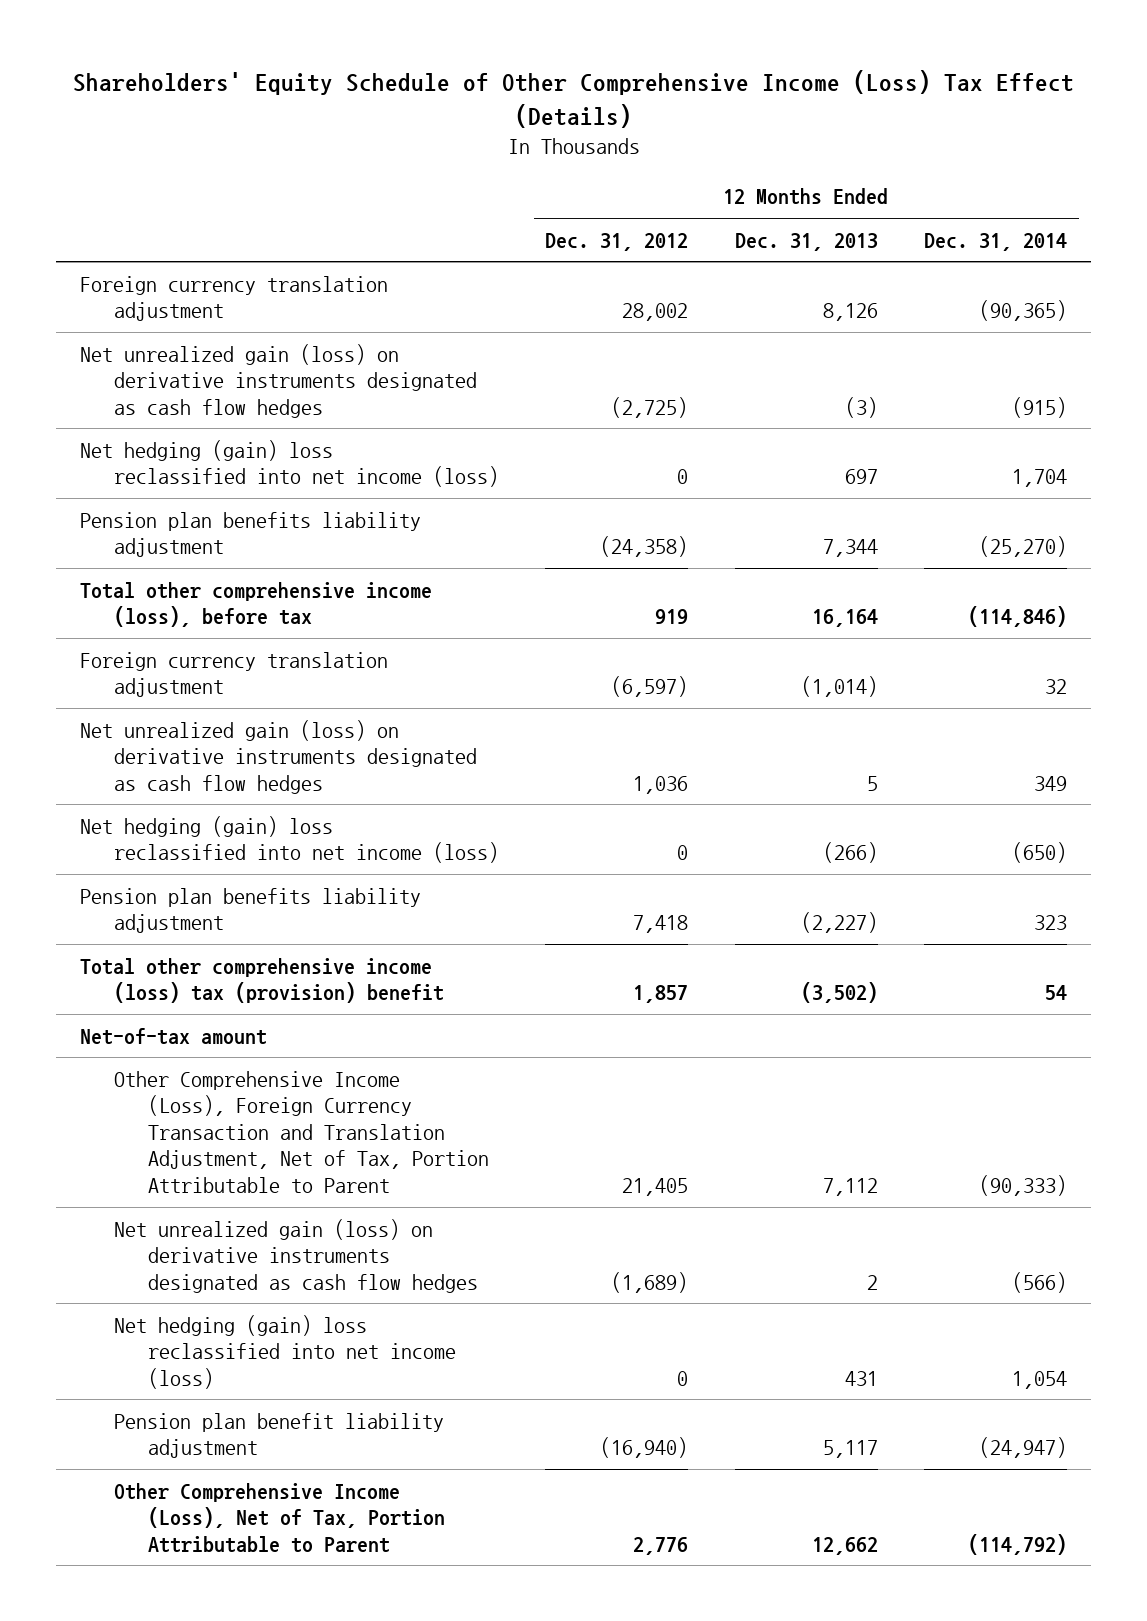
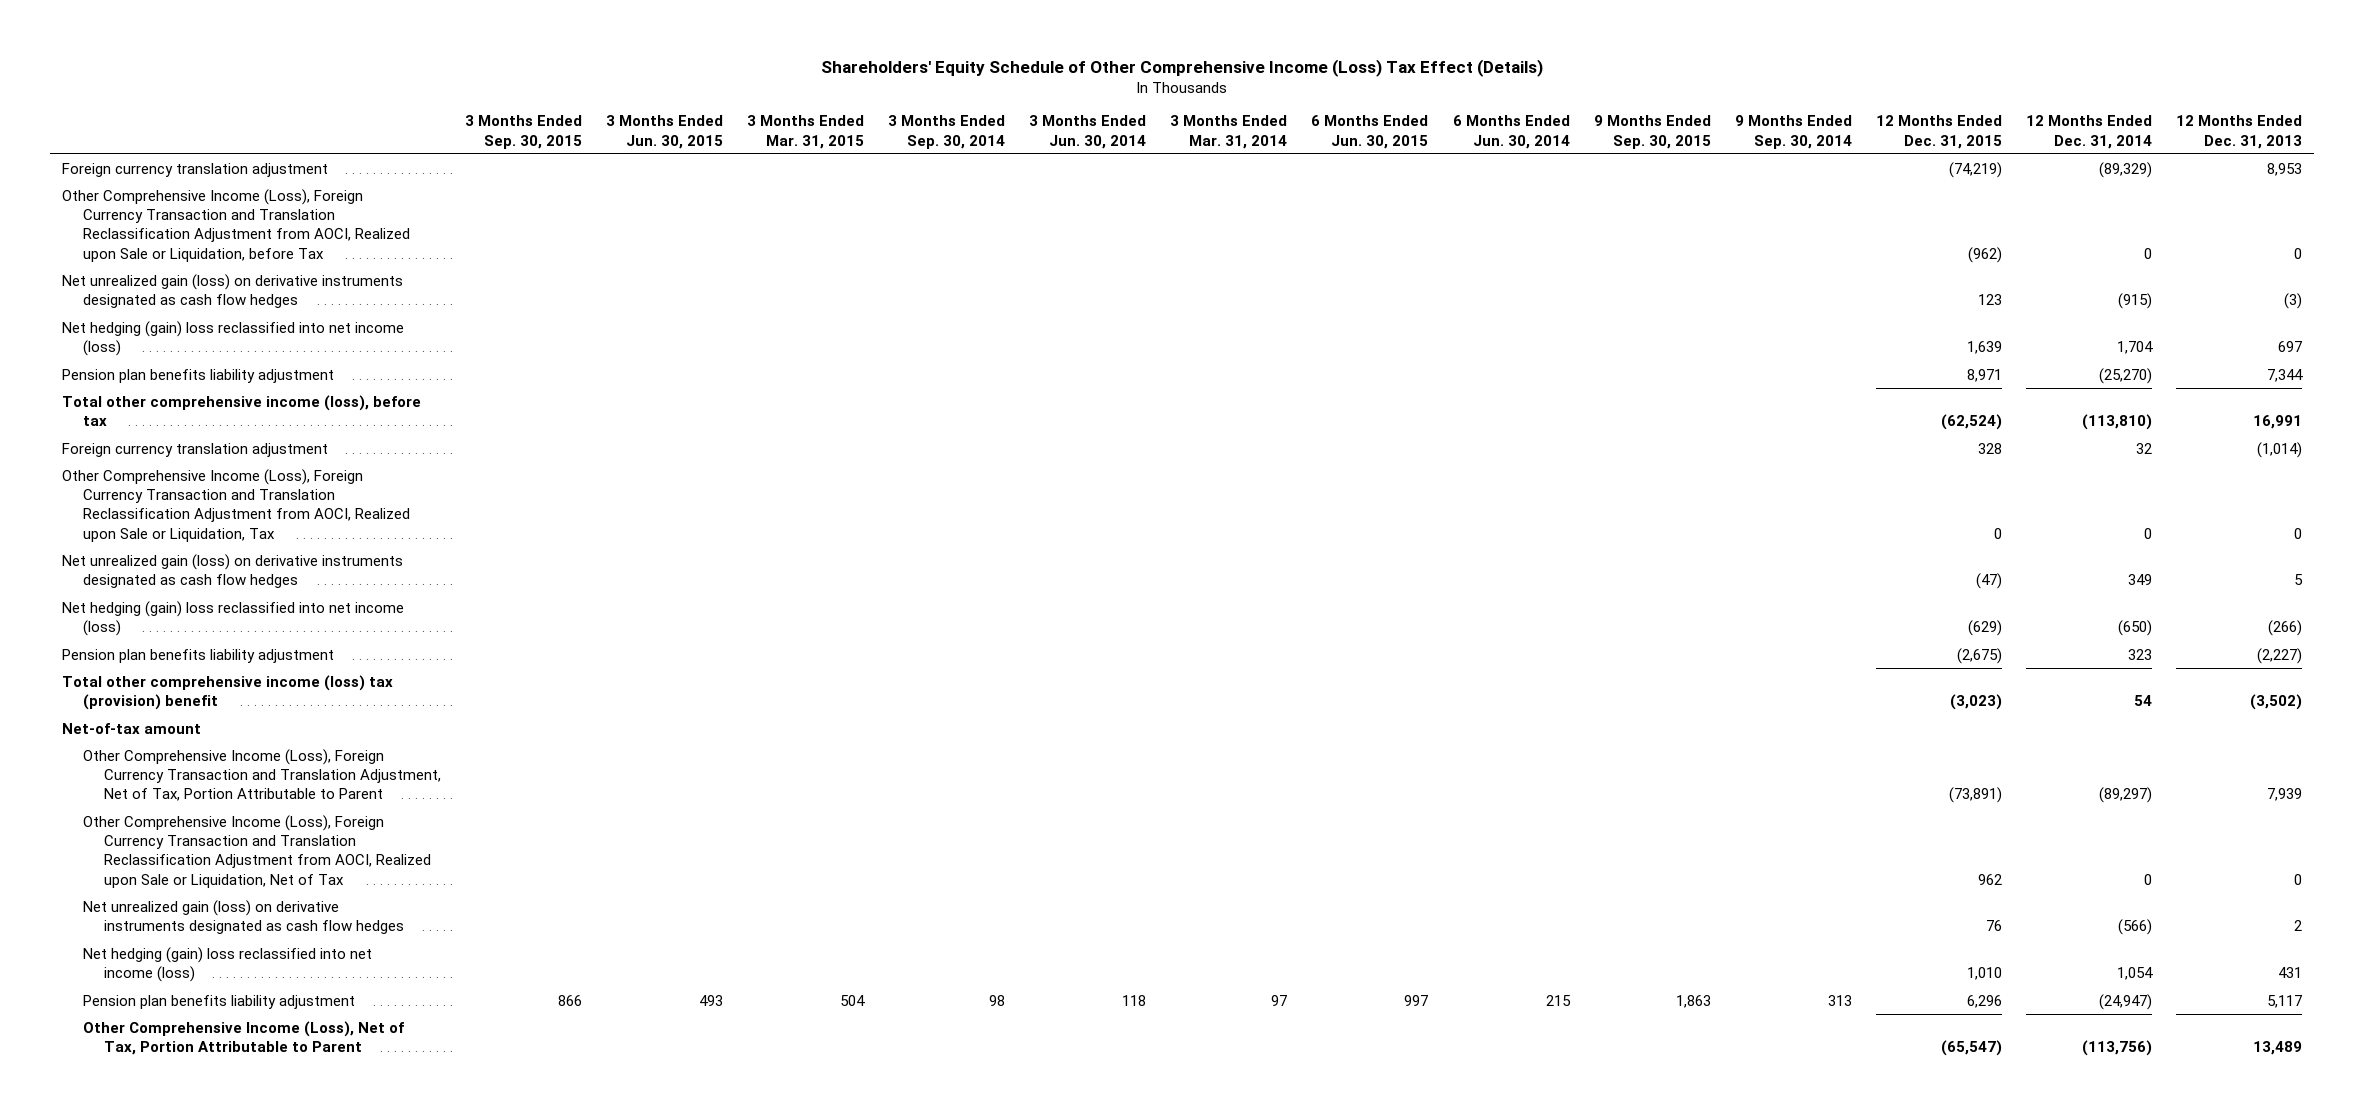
[545,232,689,251] Dec. 31, 2012 -> none
none -> [464,115,582,149] 3 Months Ended Sep. 30, 2015
none -> [605,115,723,149] 3 Months Ended Jun. 30, 2015
none -> [746,115,864,149] 3 Months Ended Mar. 31, 2015
none -> [888,115,1006,149] 3 Months Ended Sep. 30, 2014
none -> [1029,115,1147,149] 3 Months Ended Jun. 30, 2014
none -> [1170,115,1288,149] 3 Months Ended Mar. 31, 2014
none -> [1311,115,1429,149] 6 Months Ended Jun. 30, 2015
none -> [1452,115,1570,149] 6 Months Ended Jun. 30, 2014
none -> [1593,115,1711,149] 9 Months Ended Sep. 30, 2015
none -> [1734,115,1852,149] 9 Months Ended Sep. 30, 2014
none -> [1875,115,2002,149] 12 Months Ended Dec. 31, 2015
[822,303,878,322] 8,126 -> [2267,162,2303,176] 8,953
[979,300,1068,322] (90,365) -> [2099,161,2153,178] (89,329)
none -> [61,188,410,262] Other Comprehensive Income (Loss), Foreign Currency Transaction and Translation Reclassification Adjustment from AOCI, Realized upon Sale or Liquidation, before Tax
[811,609,878,628] 16,164 -> [2253,415,2303,430] 16,991
[968,606,1068,628] (114,846) -> [2082,414,2153,431] (113,810)
none -> [61,468,410,542] Other Comprehensive Income (Loss), Foreign Currency Transaction and Translation Reclassification Adjustment from AOCI, Realized upon Sale or Liquidation, Tax
[822,1177,878,1196] 7,112 -> [2267,788,2303,802] 7,939
[979,1174,1068,1196] (90,333) -> [2099,787,2153,804] (89,297)
none -> [82,814,431,888] Other Comprehensive Income (Loss), Foreign Currency Transaction and Translation Reclassification Adjustment from AOCI, Realized upon Sale or Liquidation, Net of Tax
[113,1412,444,1459] Pension plan benefit liability adjustment -> [82,994,355,1009] Pension plan benefits liability adjustment
[811,1536,878,1555] 12,662 -> [2253,1041,2303,1056] 13,489
[968,1533,1068,1555] (114,792) -> [2082,1040,2153,1057] (113,756)

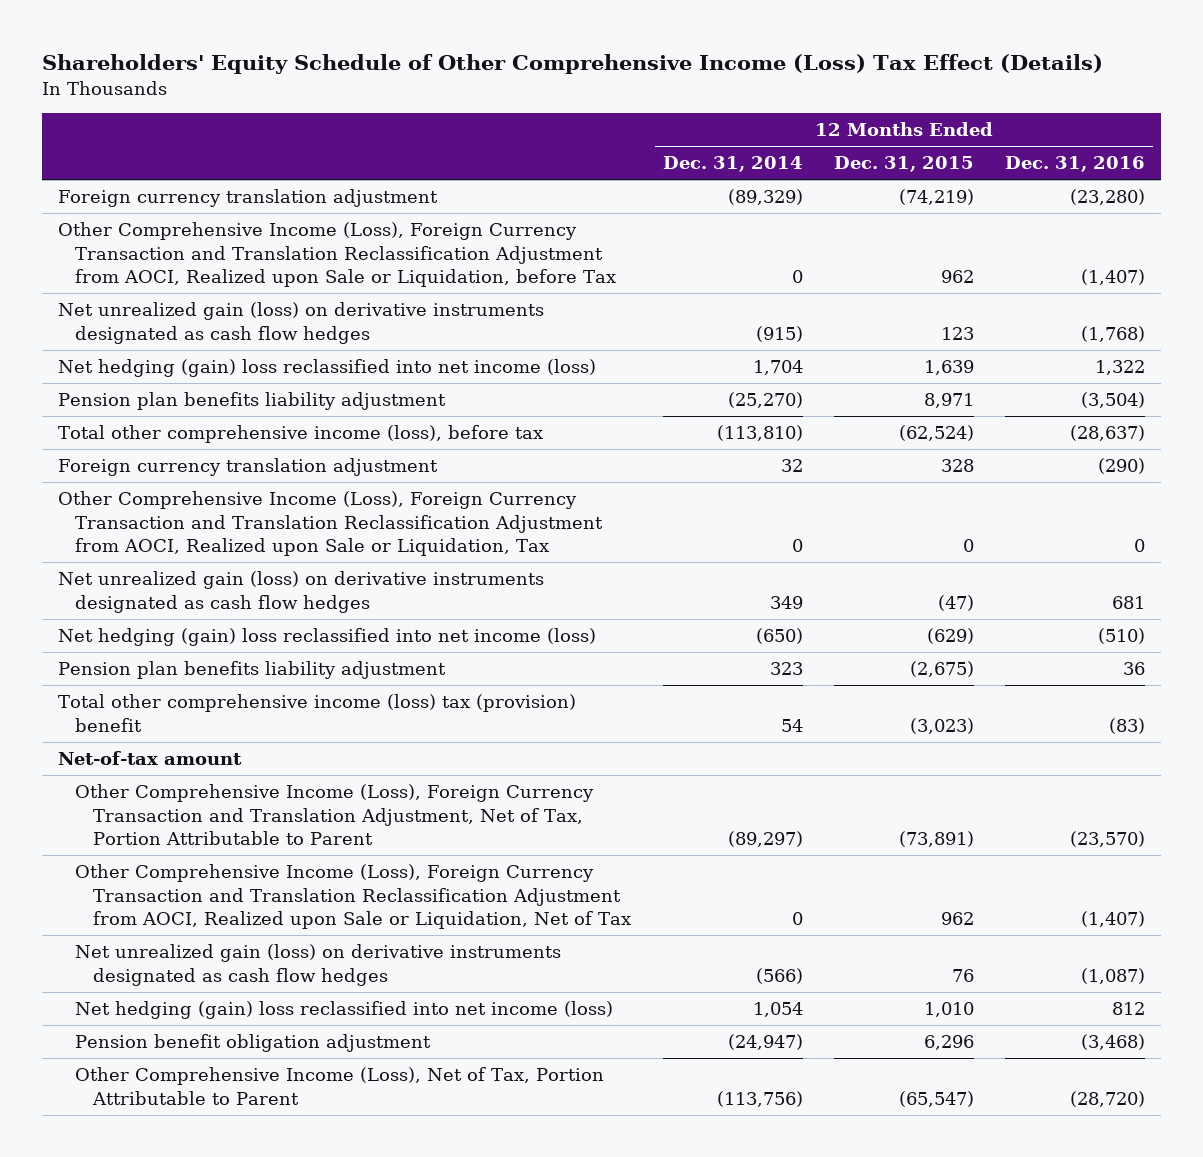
[464,115,582,149] 3 Months Ended Sep. 30, 2015 -> none
[605,115,723,149] 3 Months Ended Jun. 30, 2015 -> none
[746,115,864,149] 3 Months Ended Mar. 31, 2015 -> none
[888,115,1006,149] 3 Months Ended Sep. 30, 2014 -> none
[1029,115,1147,149] 3 Months Ended Jun. 30, 2014 -> none
[1170,115,1288,149] 3 Months Ended Mar. 31, 2014 -> none
[1311,115,1429,149] 6 Months Ended Jun. 30, 2015 -> none
[1452,115,1570,149] 6 Months Ended Jun. 30, 2014 -> none
[1593,115,1711,149] 9 Months Ended Sep. 30, 2015 -> none
[1734,115,1852,149] 9 Months Ended Sep. 30, 2014 -> none
[2176,115,2303,149] 12 Months Ended Dec. 31, 2013 -> none
none -> [1005,156,1146,173] Dec. 31, 2016
[1967,246,2002,263] (962) -> [941,270,975,284] 962
[82,994,355,1009] Pension plan benefits liability adjustment -> [75,1034,432,1053] Pension benefit obligation adjustment

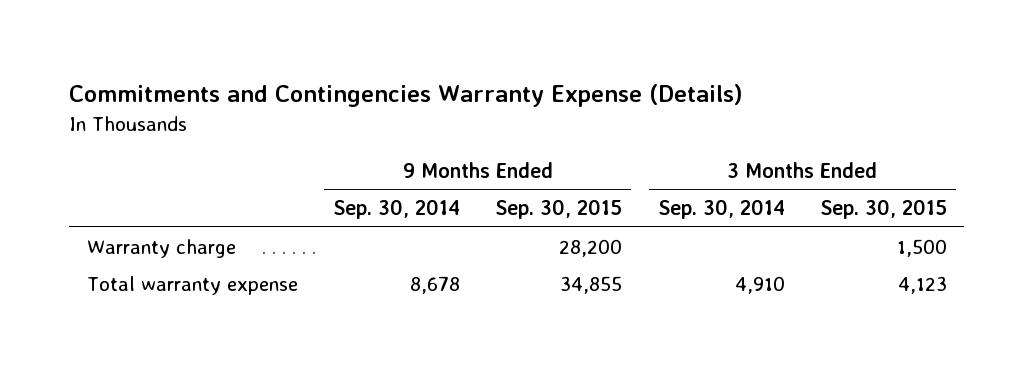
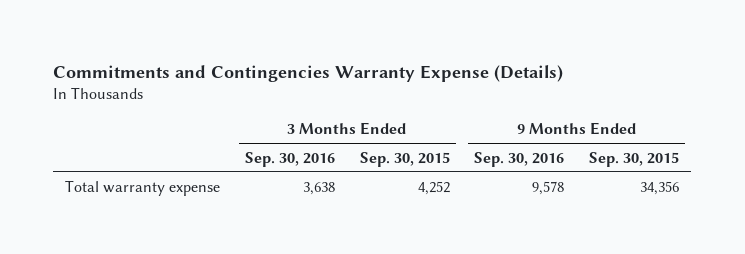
[333,199,461,220] Sep. 30, 2014 -> none
[657,199,785,220] Sep. 30, 2014 -> none
none -> [245,151,336,167] Sep. 30, 2016
none -> [474,151,565,167] Sep. 30, 2016
[87,238,237,258] Warranty charge -> none
[560,275,623,294] 34,855 -> [640,181,680,196] 34,356
[897,275,947,294] 4,123 -> [417,181,450,196] 4,252

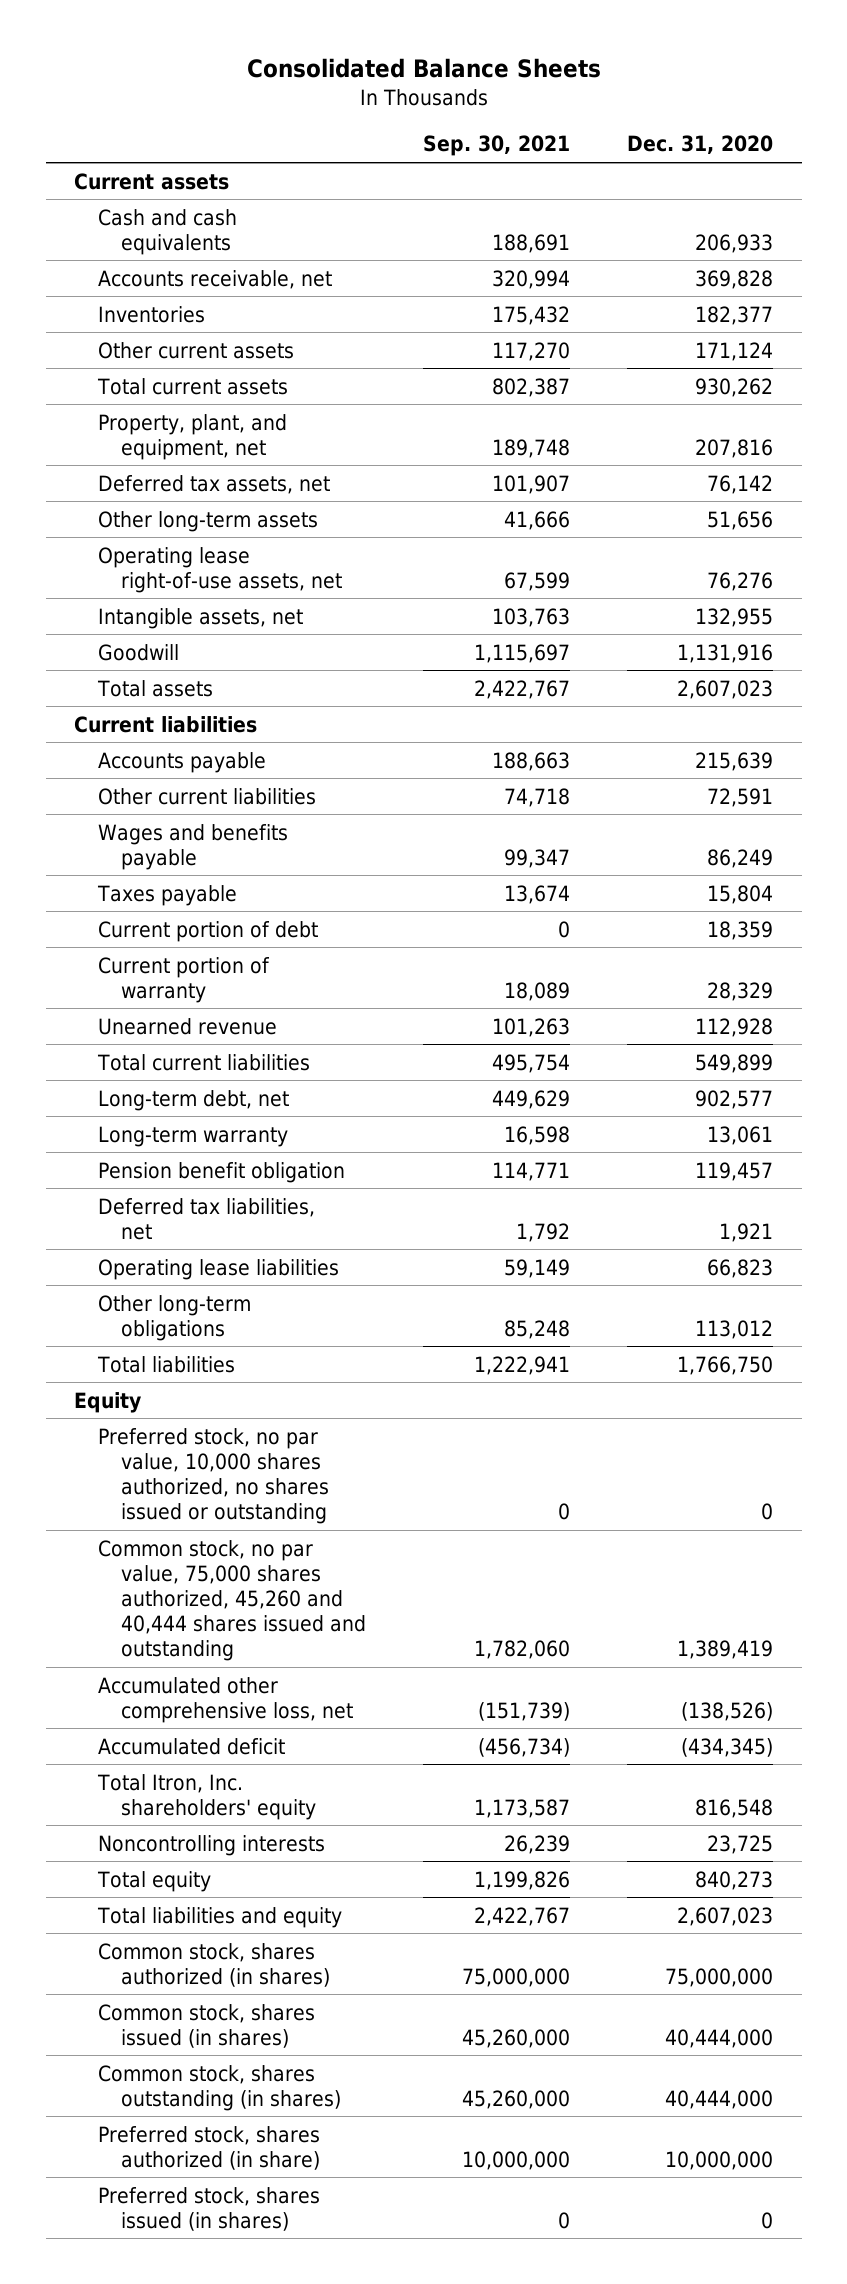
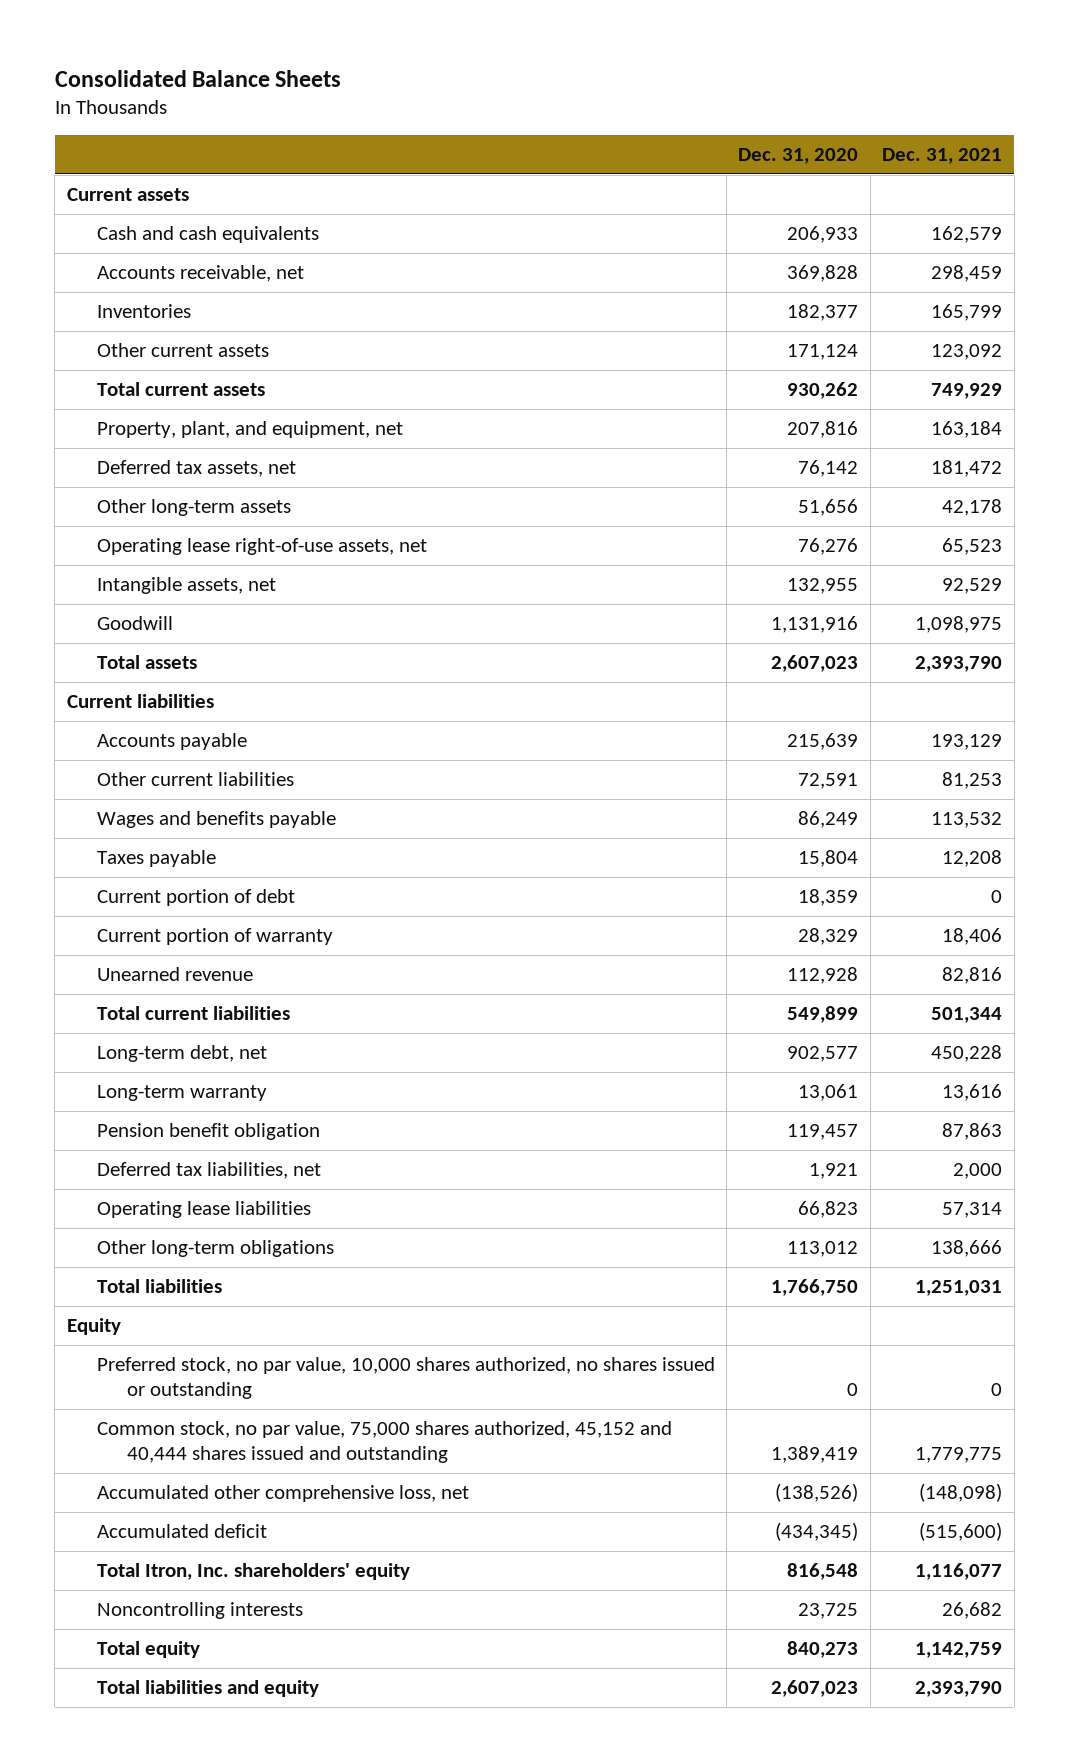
[423,135,571,157] Sep. 30, 2021 -> none
none -> [882,148,1003,165] Dec. 31, 2021
[97,1539,367,1661] Common stock, no par value, 75,000 shares authorized, 45,260 and 40,444 shares issued and outstanding -> [96,1421,672,1464] Common stock, no par value, 75,000 shares authorized, 45,152 and 40,444 shares issued and outstanding
[97,1942,331,1987] Common stock, shares authorized (in shares) -> none
[97,2003,315,2048] Common stock, shares issued (in shares) -> none
[97,2064,342,2111] Common stock, shares outstanding (in shares) -> none
[97,2125,321,2170] Preferred stock, shares authorized (in share) -> none
[97,2186,320,2231] Preferred stock, shares issued (in shares) -> none

